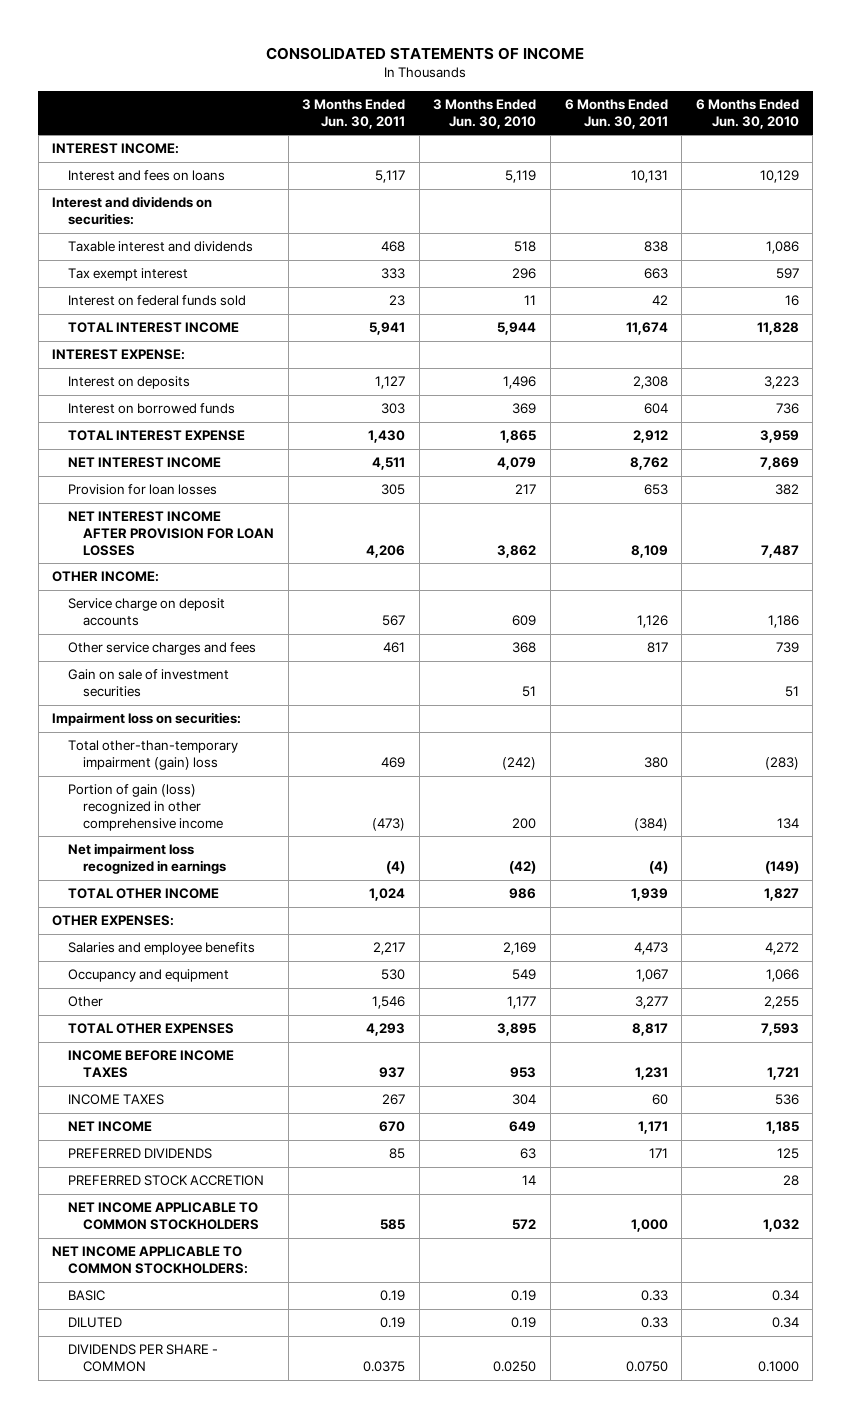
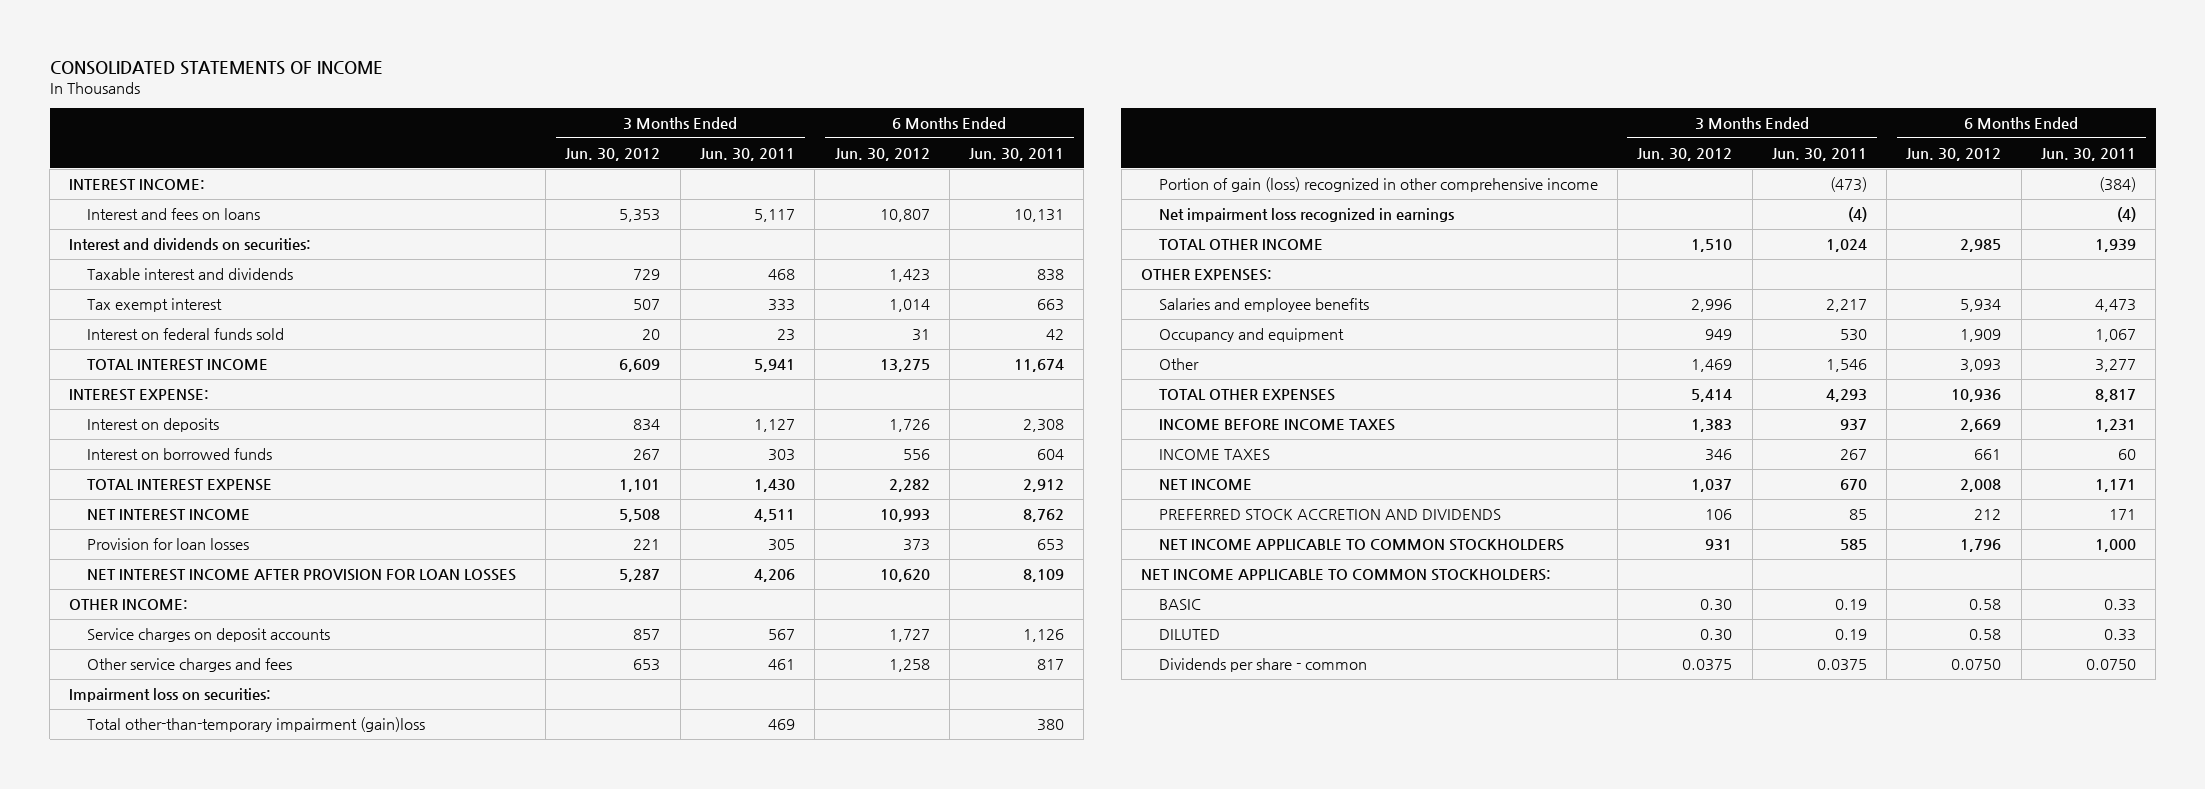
[433,98,537,129] 3 Months Ended Jun. 30, 2010 -> none
[695,98,799,129] 6 Months Ended Jun. 30, 2010 -> none
none -> [565,147,661,161] Jun. 30, 2012
none -> [834,147,930,161] Jun. 30, 2012
[67,598,225,627] Service charge on deposit accounts -> [86,628,330,643] Service charges on deposit accounts
[67,669,229,698] Gain on sale of investment securities -> none
[67,740,238,771] Total other-than-temporary impairment (gain) loss -> [86,717,425,733] Total other-than-temporary impairment (gain)loss
[67,1175,264,1187] PREFERRED STOCK ACCRETION -> none
[67,1148,212,1160] PREFERRED DIVIDENDS -> [1158,509,1501,521] PREFERRED STOCK ACCRETION AND DIVIDENDS
[67,1344,218,1373] DIVIDENDS PER SHARE - COMMON -> [1158,658,1367,673] Dividends per share - common

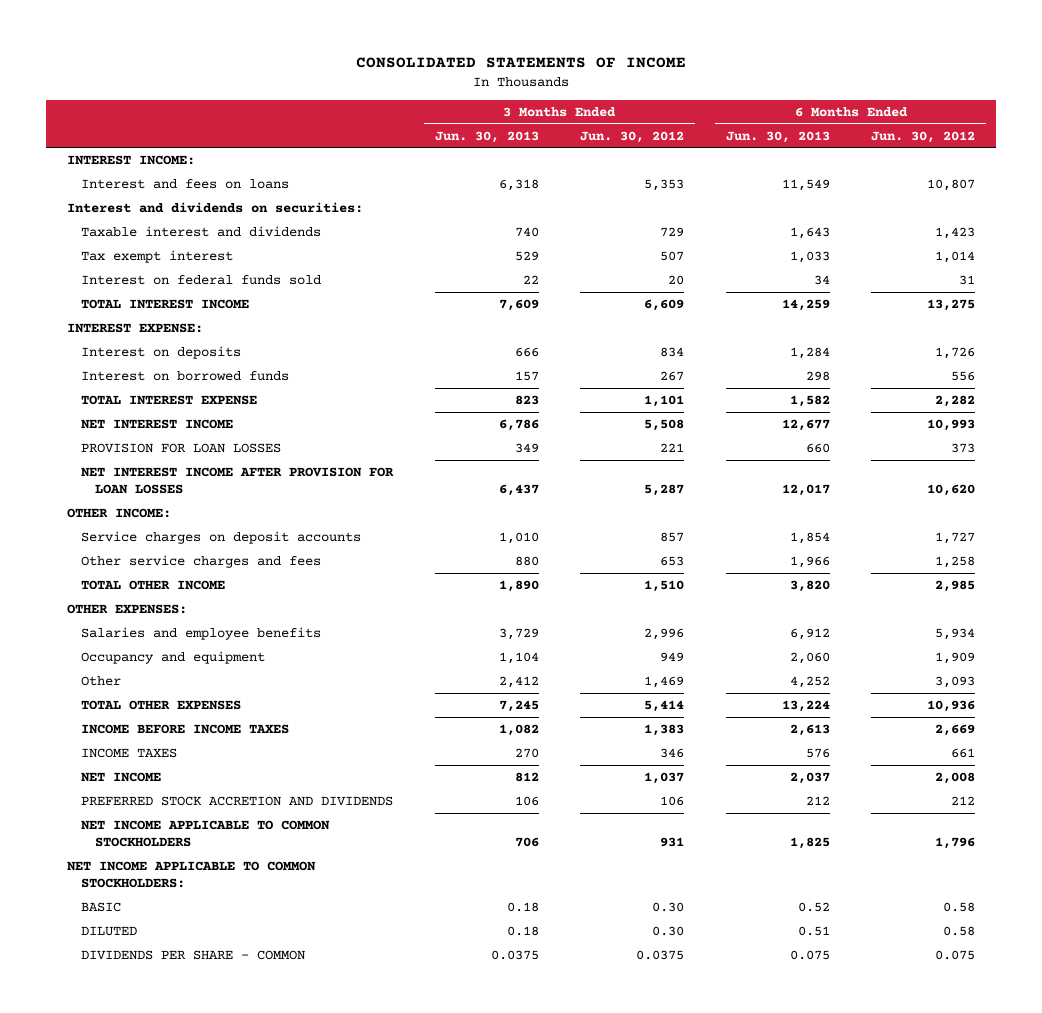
[700,147,796,161] Jun. 30, 2011 -> none
[969,147,1065,161] Jun. 30, 2011 -> none
none -> [434,130,539,143] Jun. 30, 2013
none -> [725,130,830,143] Jun. 30, 2013
[86,538,249,551] Provision for loan losses -> [80,442,281,453] PROVISION FOR LOAN LOSSES
[69,688,272,703] Impairment loss on securities: -> none
[86,717,425,733] Total other-than-temporary impairment (gain)loss -> none
[1158,177,1598,193] Portion of gain (loss) recognized in other comprehensive income -> none
[1158,208,1454,223] Net impairment loss recognized in earnings -> none
[1158,658,1367,673] Dividends per share - common -> [80,949,305,960] DIVIDENDS PER SHARE - COMMON
[1951,659,2002,671] 0.0750 -> [935,949,976,960] 0.075

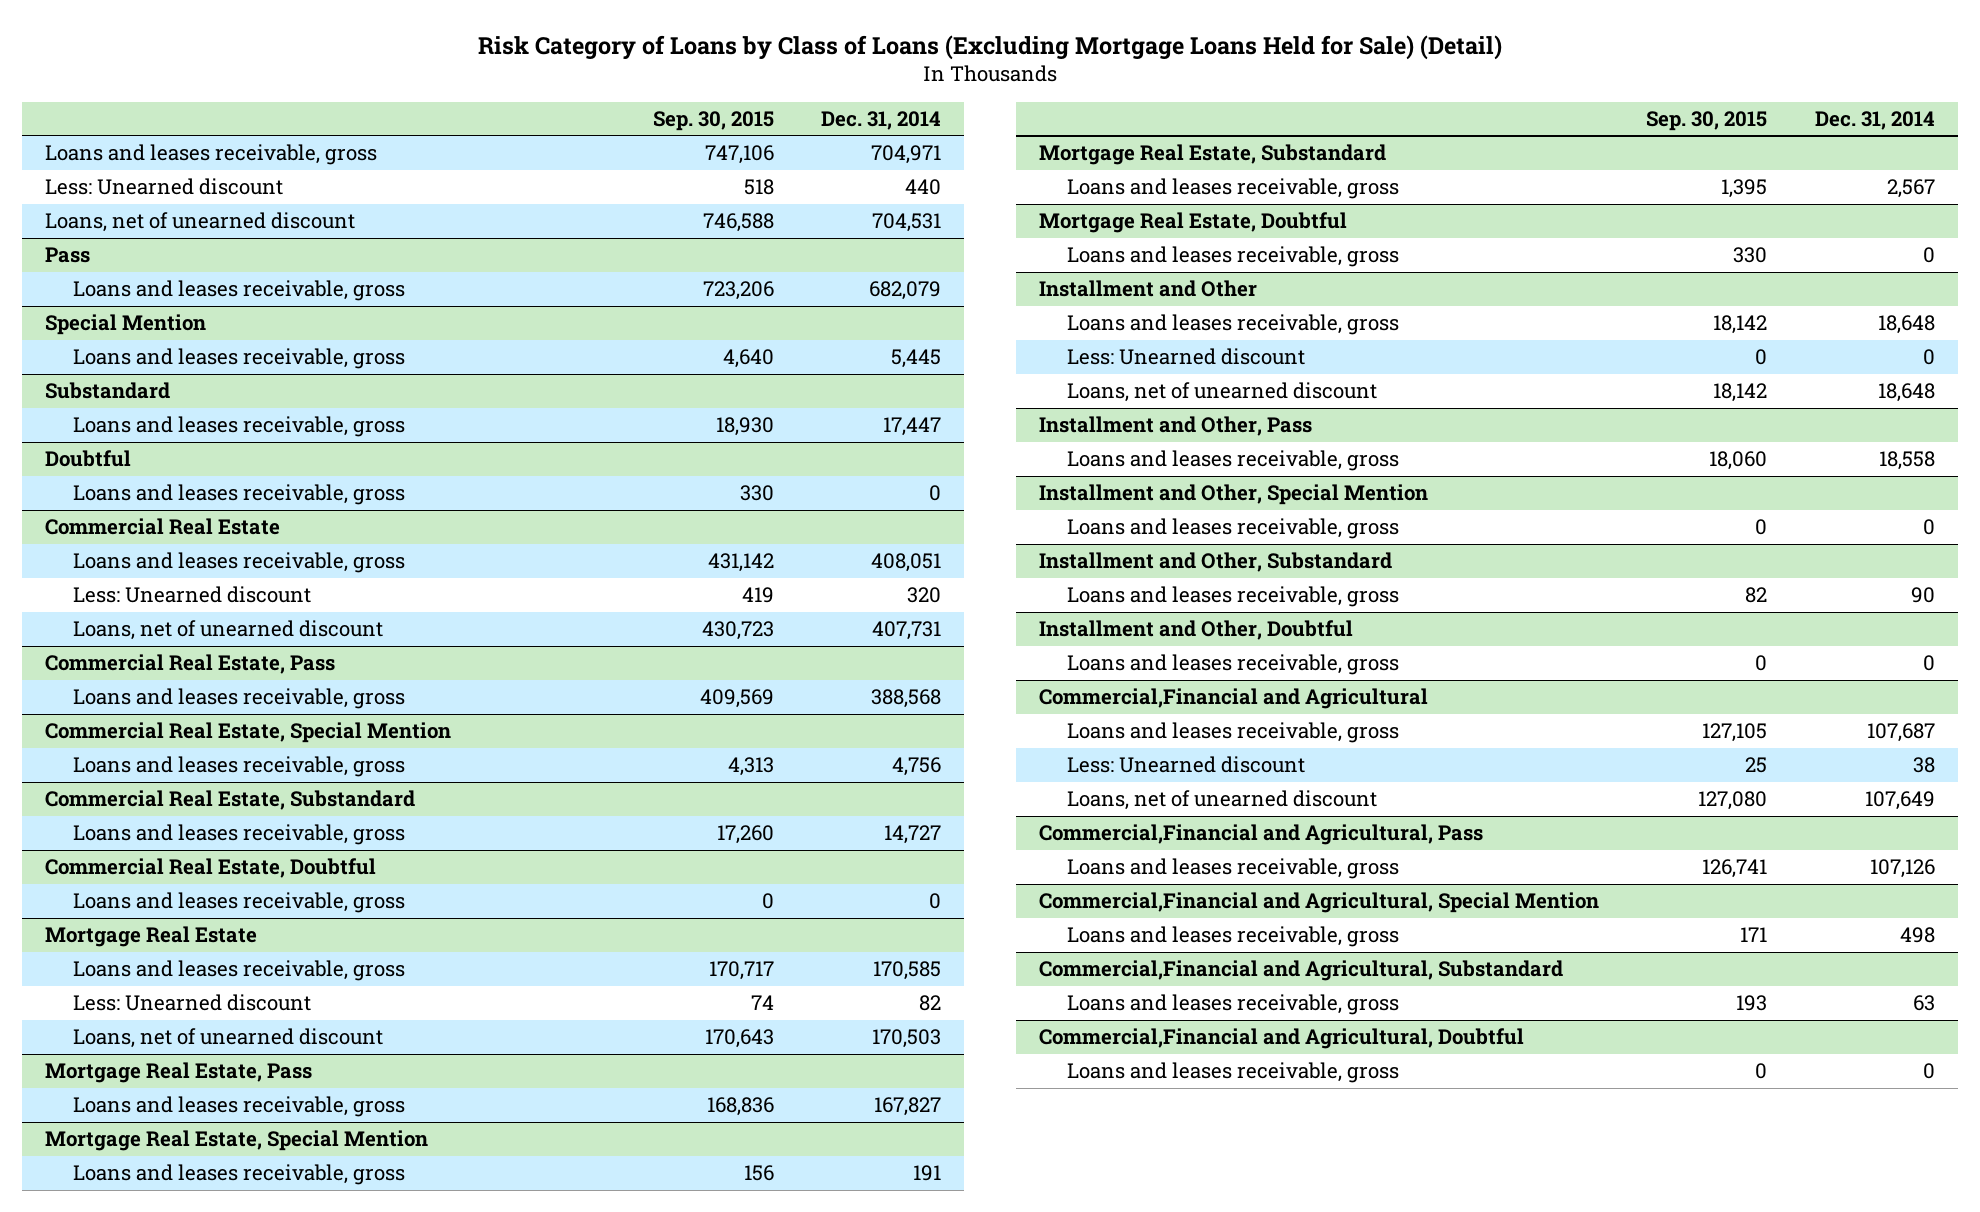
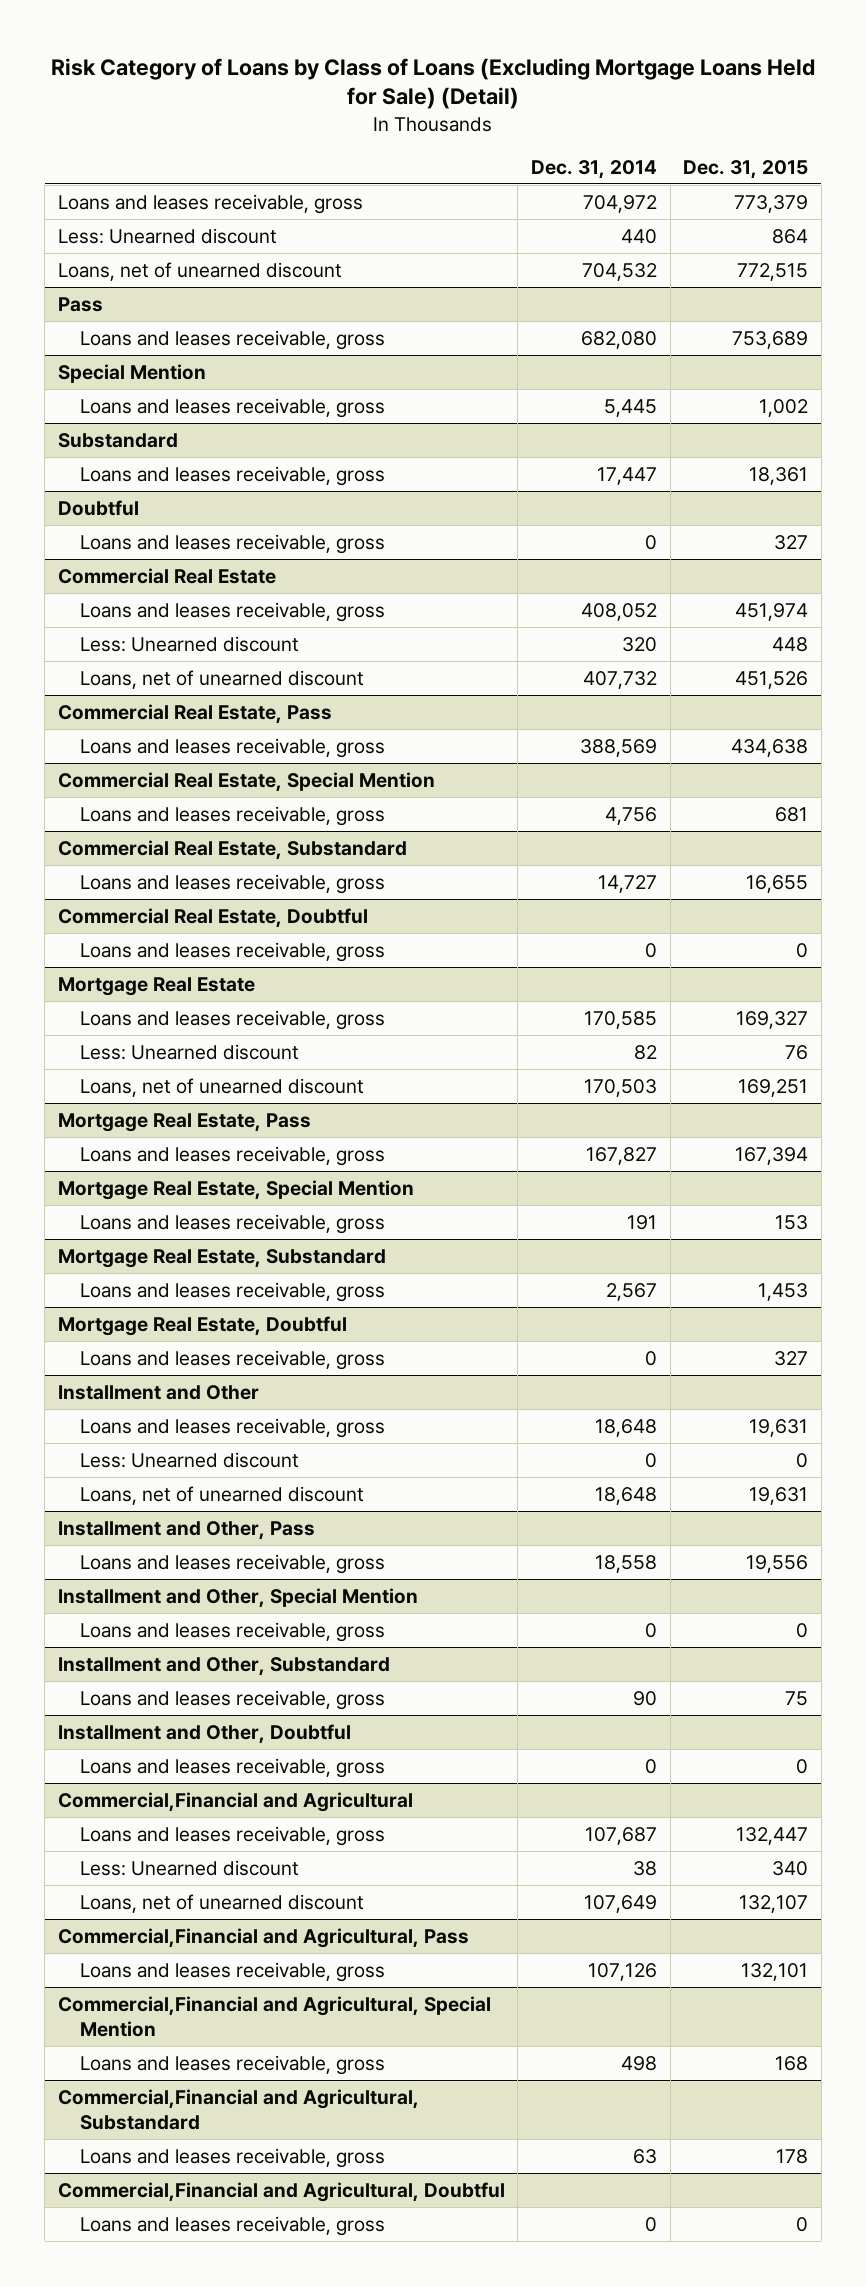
[652,111,774,132] Sep. 30, 2015 -> none
none -> [683,159,809,179] Dec. 31, 2015
[870,145,941,165] 704,971 -> [583,194,658,213] 704,972
[871,213,941,233] 704,531 -> [582,262,658,281] 704,532
[868,281,941,301] 682,079 -> [581,330,658,349] 682,080
[870,553,941,573] 408,051 -> [581,602,658,621] 408,052
[871,621,941,641] 407,731 -> [583,670,658,689] 407,732
[870,689,941,709] 388,568 -> [580,738,658,757] 388,569

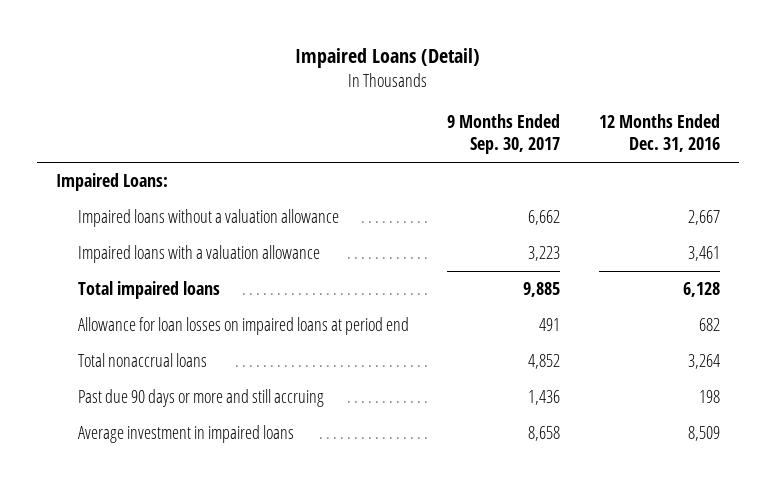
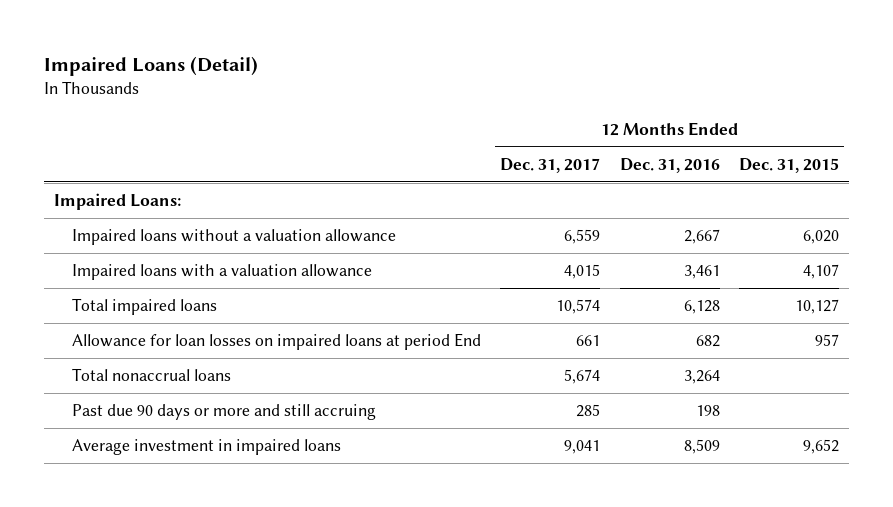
[447,114,561,155] 9 Months Ended Sep. 30, 2017 -> none
none -> [500,157,601,173] Dec. 31, 2017
none -> [739,157,840,173] Dec. 31, 2015
[78,317,410,336] Allowance for loan losses on impaired loans at period end -> [71,333,481,351] Allowance for loan losses on impaired loans at period End

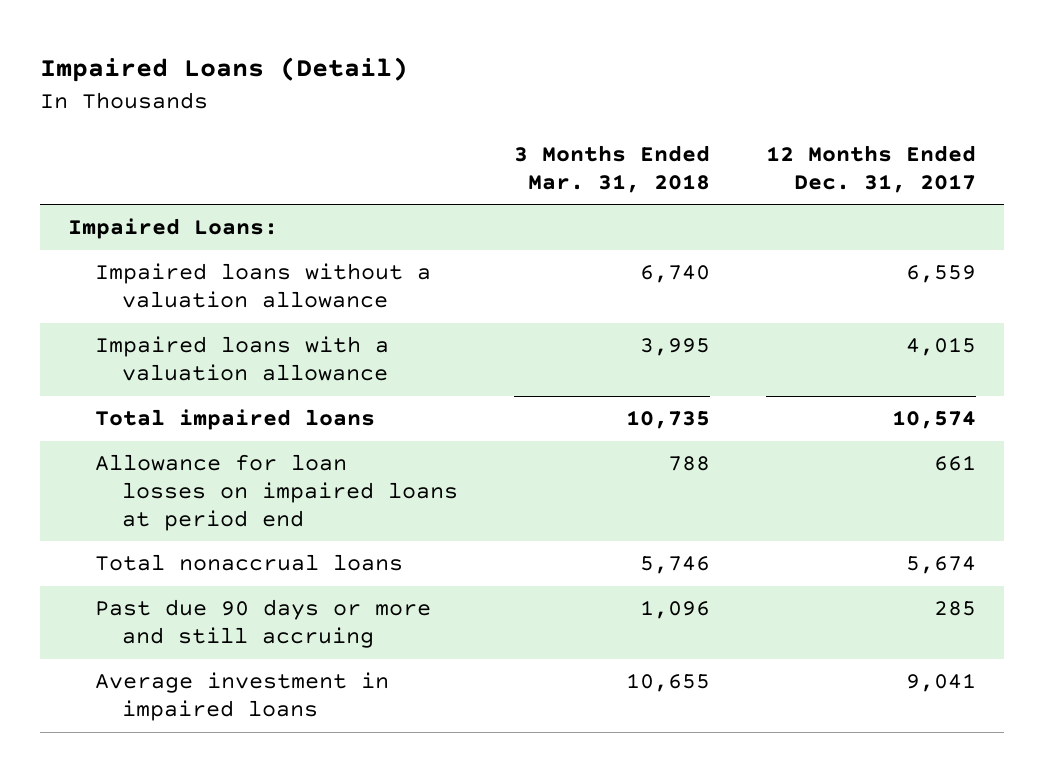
[619,157,720,173] Dec. 31, 2016 -> none
[739,157,840,173] Dec. 31, 2015 -> none
none -> [513,144,710,193] 3 Months Ended Mar. 31, 2018
[71,333,481,351] Allowance for loan losses on impaired loans at period End -> [94,454,458,531] Allowance for loan losses on impaired loans at period end

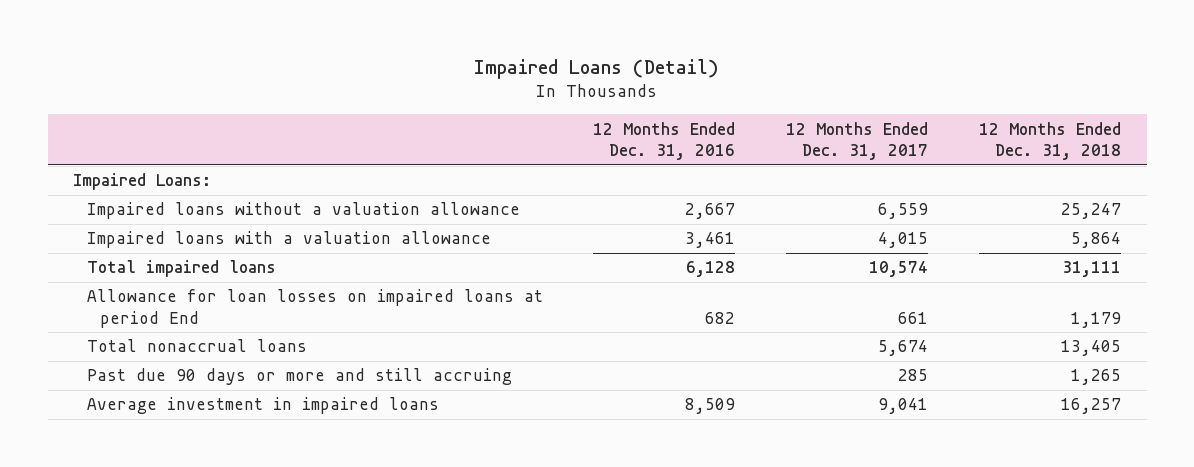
[513,144,710,193] 3 Months Ended Mar. 31, 2018 -> none
none -> [593,121,736,161] 12 Months Ended Dec. 31, 2016
none -> [979,121,1122,161] 12 Months Ended Dec. 31, 2018
[94,454,458,531] Allowance for loan losses on impaired loans at period end -> [86,289,543,328] Allowance for loan losses on impaired loans at period End

